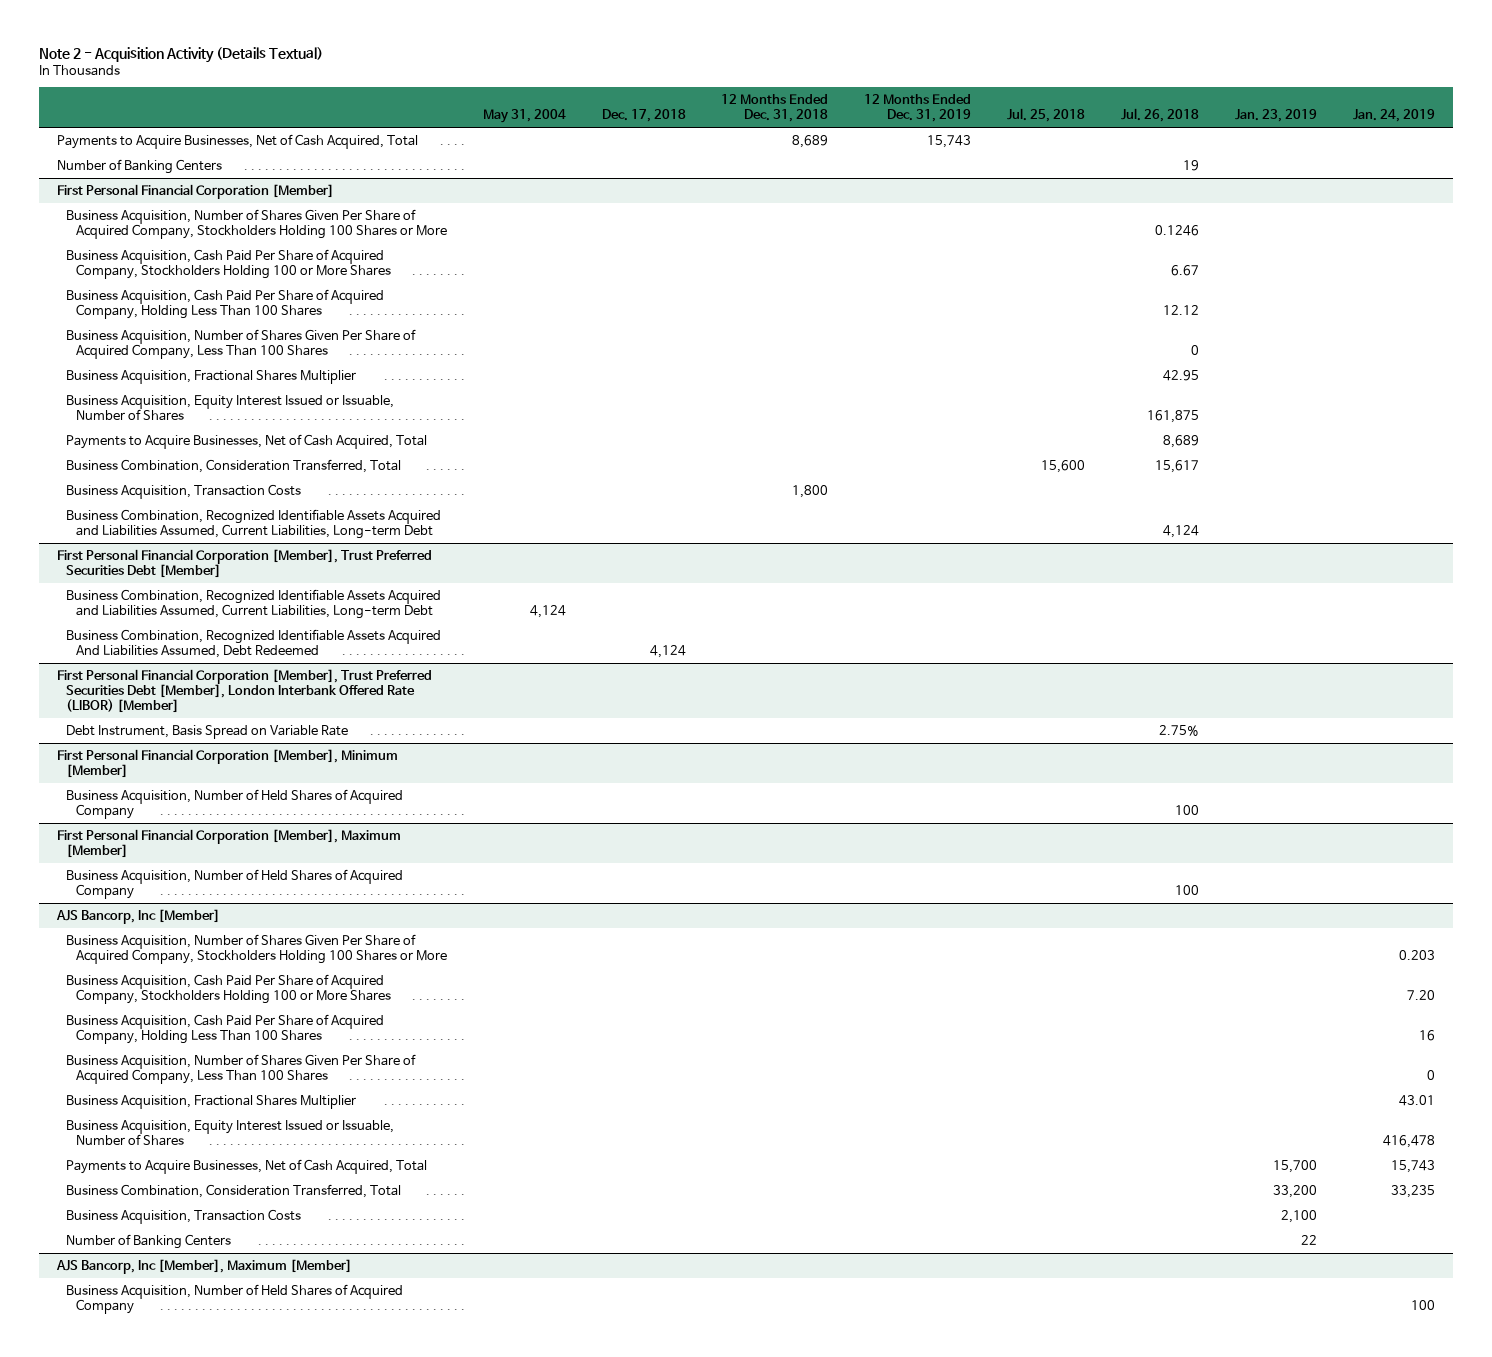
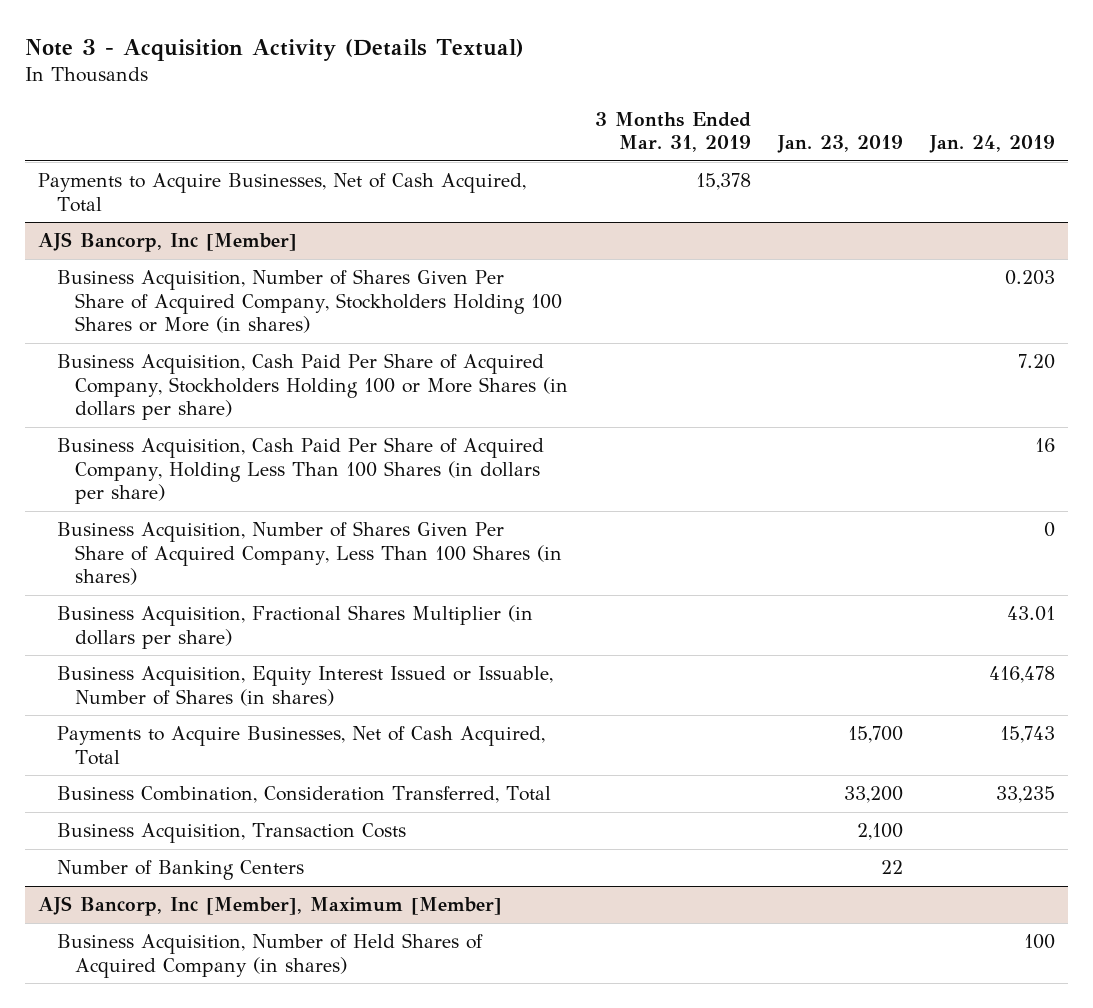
[39,47,324,64] Note 2 - Acquisition Activity (Details Textual) -> [24,38,524,61] Note 3 - Acquisition Activity (Details Textual)
[482,109,566,124] May 31, 2004 -> none
[601,109,686,123] Dec. 17, 2018 -> none
[721,94,829,123] 12 Months Ended Dec. 31, 2018 -> none
[864,94,972,123] 12 Months Ended Dec. 31, 2019 -> none
[1007,108,1086,123] Jul. 25, 2018 -> none
[1121,108,1200,123] Jul. 26, 2018 -> none
none -> [595,111,752,153] 3 Months Ended Mar. 31, 2019
[57,158,223,174] Number of Banking Centers -> none
[57,183,335,199] First Personal Financial Corporation [Member] -> none
[66,208,447,239] Business Acquisition, Number of Shares Given Per Share of Acquired Company, Stockholders Holding 100 Shares or More -> none
[66,248,391,279] Business Acquisition, Cash Paid Per Share of Acquired Company, Stockholders Holding 100 or More Shares -> none
[66,288,385,319] Business Acquisition, Cash Paid Per Share of Acquired Company, Holding Less Than 100 Shares -> none
[66,328,417,359] Business Acquisition, Number of Shares Given Per Share of Acquired Company, Less Than 100 Shares -> none
[66,369,357,384] Business Acquisition, Fractional Shares Multiplier -> none
[66,394,395,421] Business Acquisition, Equity Interest Issued or Issuable, Number of Shares -> none
[66,433,428,449] Payments to Acquire Businesses, Net of Cash Acquired, Total -> none
[66,458,402,473] Business Combination, Consideration Transferred, Total -> none
[66,483,302,499] Business Acquisition, Transaction Costs -> none
[66,508,442,539] Business Combination, Recognized Identifiable Assets Acquired and Liabilities Assumed, Current Liabilities, Long-term Debt -> none
[57,548,433,578] First Personal Financial Corporation [Member], Trust Preferred Securities Debt [Member] -> none
[66,588,442,619] Business Combination, Recognized Identifiable Assets Acquired and Liabilities Assumed, Current Liabilities, Long-term Debt -> none
[66,628,442,658] Business Combination, Recognized Identifiable Assets Acquired And Liabilities Assumed, Debt Redeemed -> none
[57,668,433,713] First Personal Financial Corporation [Member], Trust Preferred Securities Debt [Member], London Interbank Offered Rate (LIBOR) [Member] -> none
[66,724,349,739] Debt Instrument, Basis Spread on Variable Rate -> none
[57,748,399,778] First Personal Financial Corporation [Member], Minimum [Member] -> none
[66,788,404,819] Business Acquisition, Number of Held Shares of Acquired Company -> none
[57,828,402,858] First Personal Financial Corporation [Member], Maximum [Member] -> none
[66,868,404,899] Business Acquisition, Number of Held Shares of Acquired Company -> none
[66,933,447,964] Business Acquisition, Number of Shares Given Per Share of Acquired Company, Stockholders Holding 100 Shares or More -> [56,269,563,334] Business Acquisition, Number of Shares Given Per Share of Acquired Company, Stockholders Holding 100 Shares or More (in shares)
[66,973,391,1004] Business Acquisition, Cash Paid Per Share of Acquired Company, Stockholders Holding 100 or More Shares -> [56,353,569,421] Business Acquisition, Cash Paid Per Share of Acquired Company, Stockholders Holding 100 or More Shares (in dollars per share)
[66,1013,385,1044] Business Acquisition, Cash Paid Per Share of Acquired Company, Holding Less Than 100 Shares -> [56,437,544,505] Business Acquisition, Cash Paid Per Share of Acquired Company, Holding Less Than 100 Shares (in dollars per share)
[66,1053,417,1084] Business Acquisition, Number of Shares Given Per Share of Acquired Company, Less Than 100 Shares -> [56,521,563,586] Business Acquisition, Number of Shares Given Per Share of Acquired Company, Less Than 100 Shares (in shares)
[66,1094,357,1109] Business Acquisition, Fractional Shares Multiplier -> [56,605,533,649] Business Acquisition, Fractional Shares Multiplier (in dollars per share)
[66,1119,395,1146] Business Acquisition, Equity Interest Issued or Issuable, Number of Shares -> [56,666,553,706] Business Acquisition, Equity Interest Issued or Issuable, Number of Shares (in shares)
[66,1283,404,1314] Business Acquisition, Number of Held Shares of Acquired Company -> [56,933,483,978] Business Acquisition, Number of Held Shares of Acquired Company (in shares)

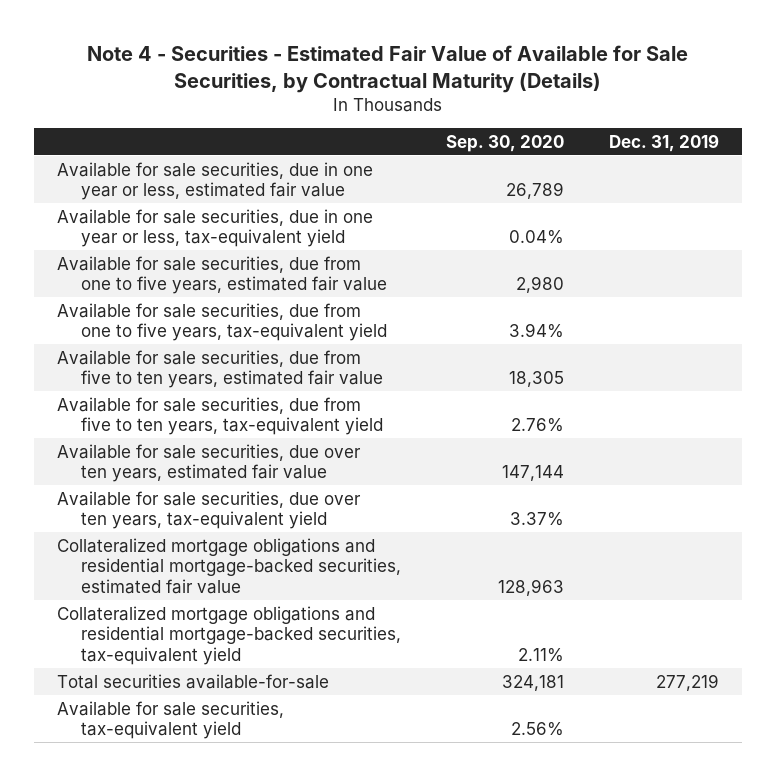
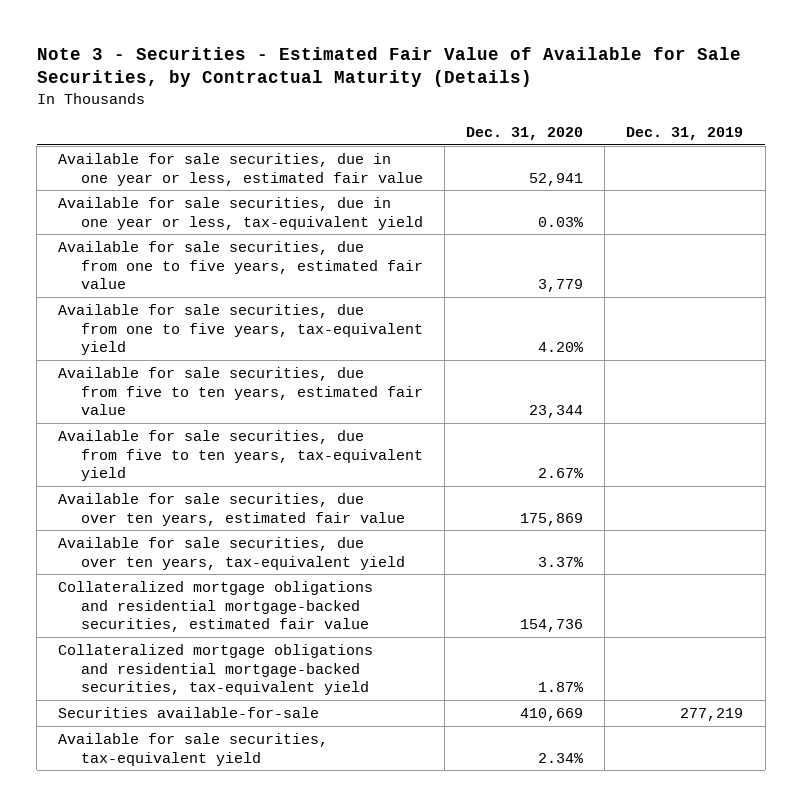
[86,44,688,93] Note 4 - Securities - Estimated Fair Value of Available for Sale Securities, by Contractual Maturity (Details) -> [36,46,741,88] Note 3 - Securities - Estimated Fair Value of Available for Sale Securities, by Contractual Maturity (Details)
[445,134,564,152] Sep. 30, 2020 -> none
none -> [465,126,583,140] Dec. 31, 2020
[56,673,329,689] Total securities available-for-sale -> [58,706,320,718] Securities available-for-sale

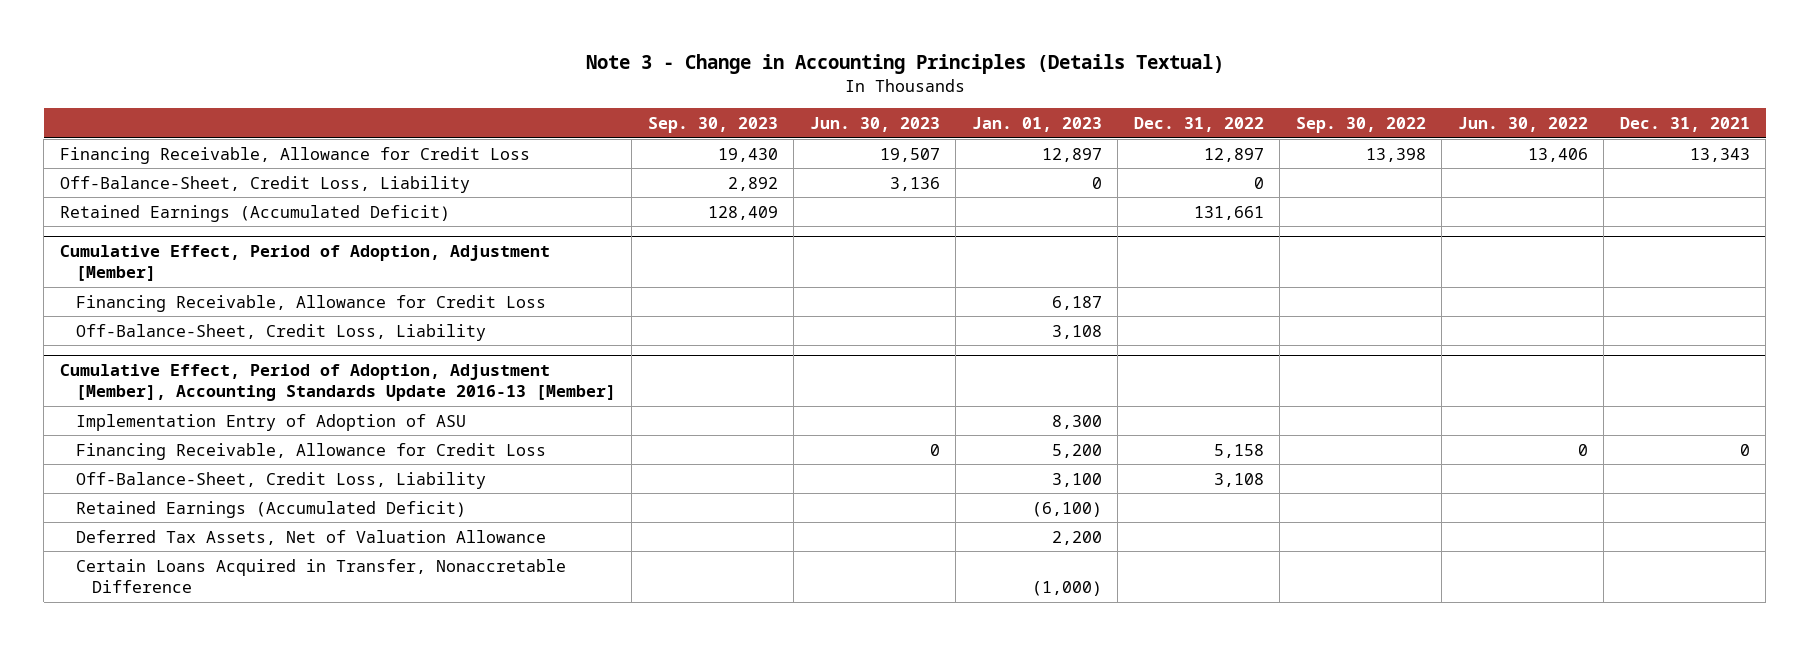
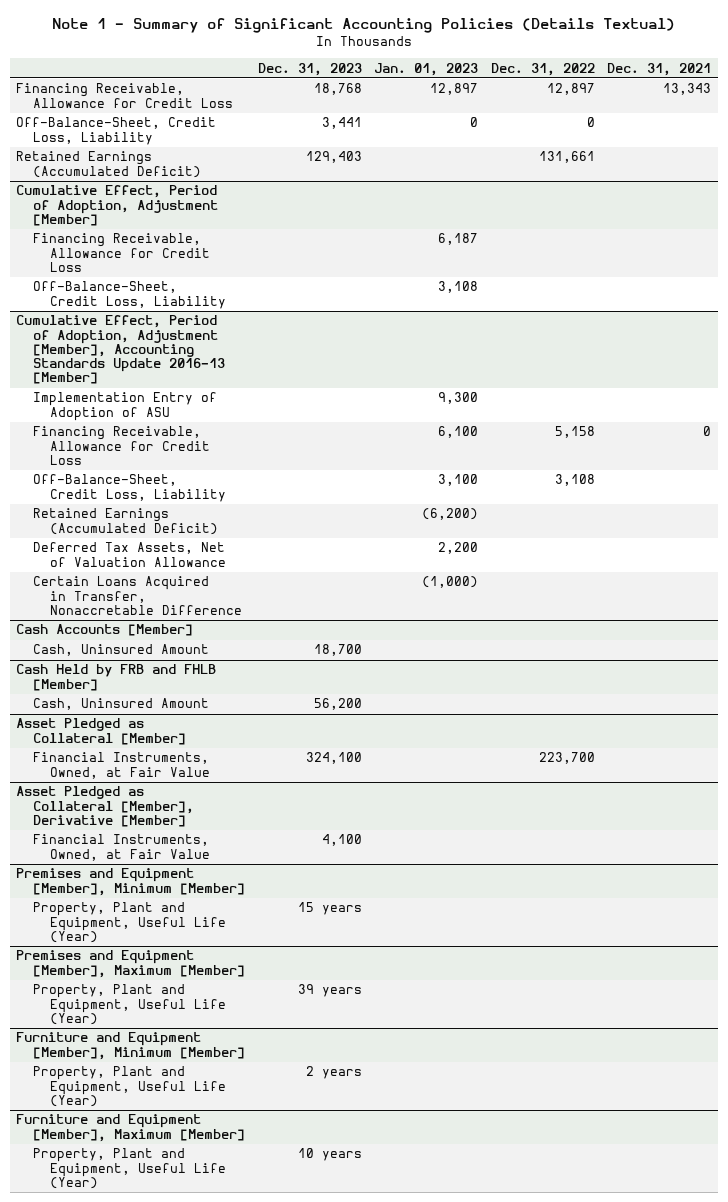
[585,54,1224,75] Note 3 - Change in Accounting Principles (Details Textual) -> [51,18,675,34] Note 1 - Summary of Significant Accounting Policies (Details Textual)
[647,117,778,134] Sep. 30, 2023 -> none
[809,117,940,133] Jun. 30, 2023 -> none
[1295,117,1426,134] Sep. 30, 2022 -> none
[1457,117,1588,133] Jun. 30, 2022 -> none
none -> [257,62,362,76] Dec. 31, 2023
[1051,414,1102,429] 8,300 -> [438,392,479,405] 9,300
[1051,443,1102,458] 5,200 -> [438,426,479,439] 6,100
[1031,501,1102,517] (6,100) -> [422,508,479,521] (6,200)
none -> [16,624,194,637] Cash Accounts [Member]
none -> [33,644,210,657] Cash, Uninsured Amount
none -> [16,664,217,691] Cash Held by FRB and FHLB [Member]
none -> [33,698,210,711] Cash, Uninsured Amount
none -> [16,718,187,745] Asset Pledged as Collateral [Member]
none -> [33,752,210,779] Financial Instruments, Owned, at Fair Value
none -> [16,786,195,827] Asset Pledged as Collateral [Member], Derivative [Member]
none -> [33,834,210,861] Financial Instruments, Owned, at Fair Value
none -> [16,868,246,896] Premises and Equipment [Member], Minimum [Member]
none -> [33,902,226,943] Property, Plant and Equipment, Useful Life (Year)
none -> [16,950,246,978] Premises and Equipment [Member], Maximum [Member]
none -> [33,984,226,1025] Property, Plant and Equipment, Useful Life (Year)
none -> [16,1032,246,1060] Furniture and Equipment [Member], Minimum [Member]
none -> [33,1066,226,1107] Property, Plant and Equipment, Useful Life (Year)
none -> [16,1114,246,1142] Furniture and Equipment [Member], Maximum [Member]
none -> [33,1148,226,1189] Property, Plant and Equipment, Useful Life (Year)

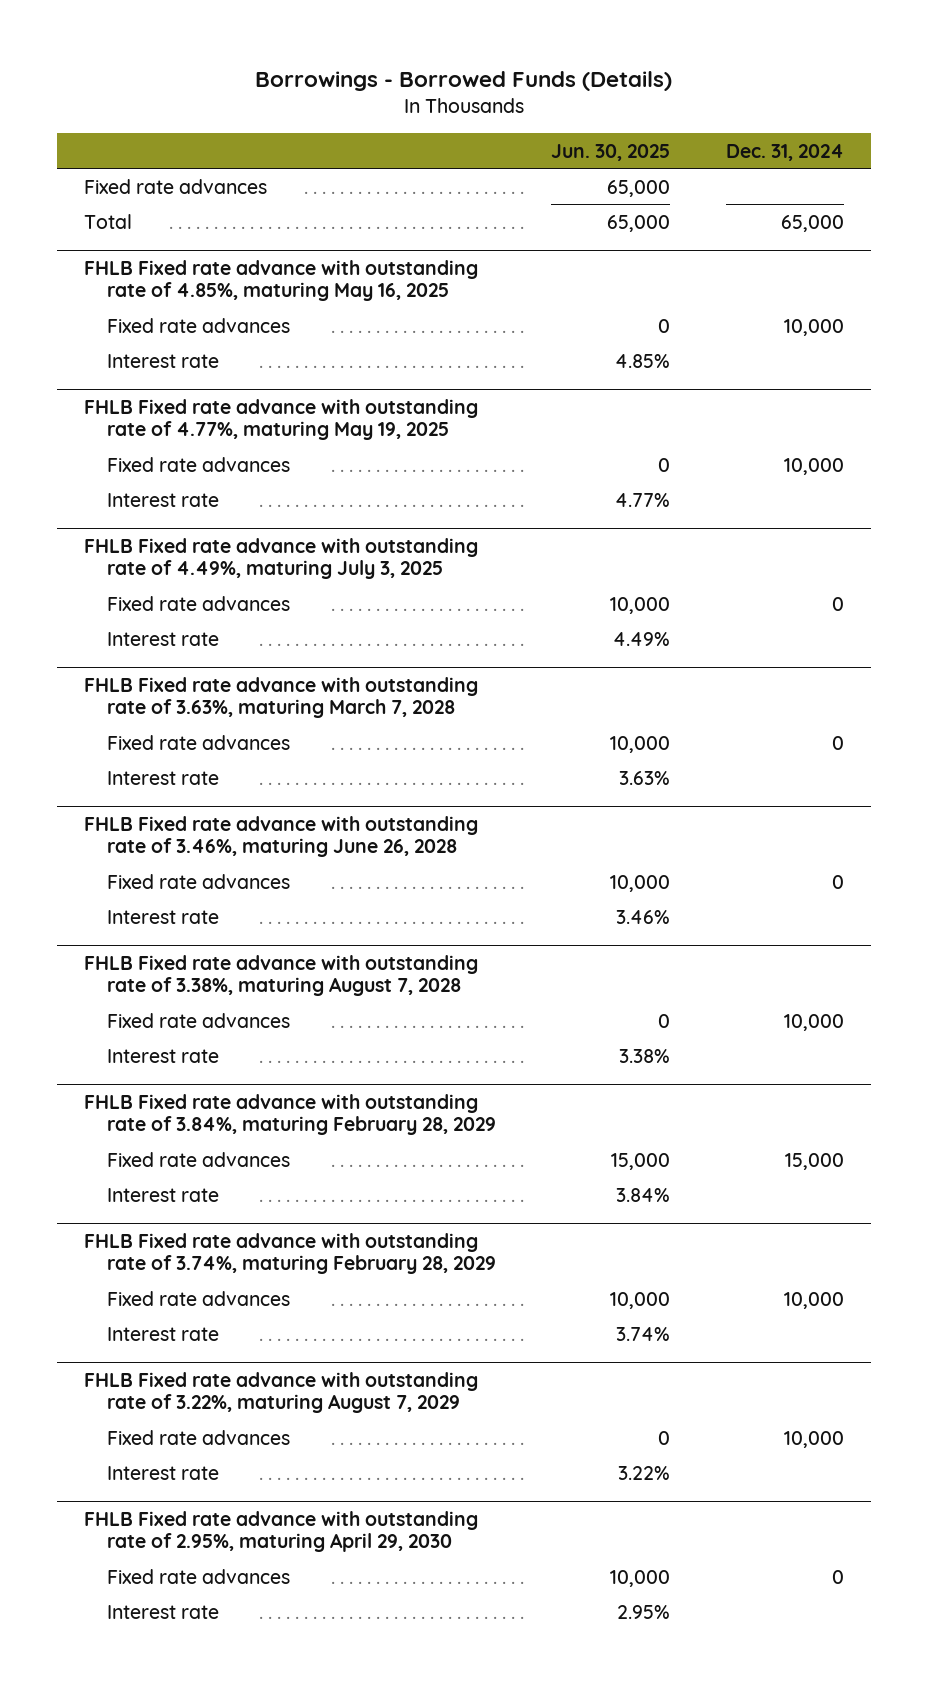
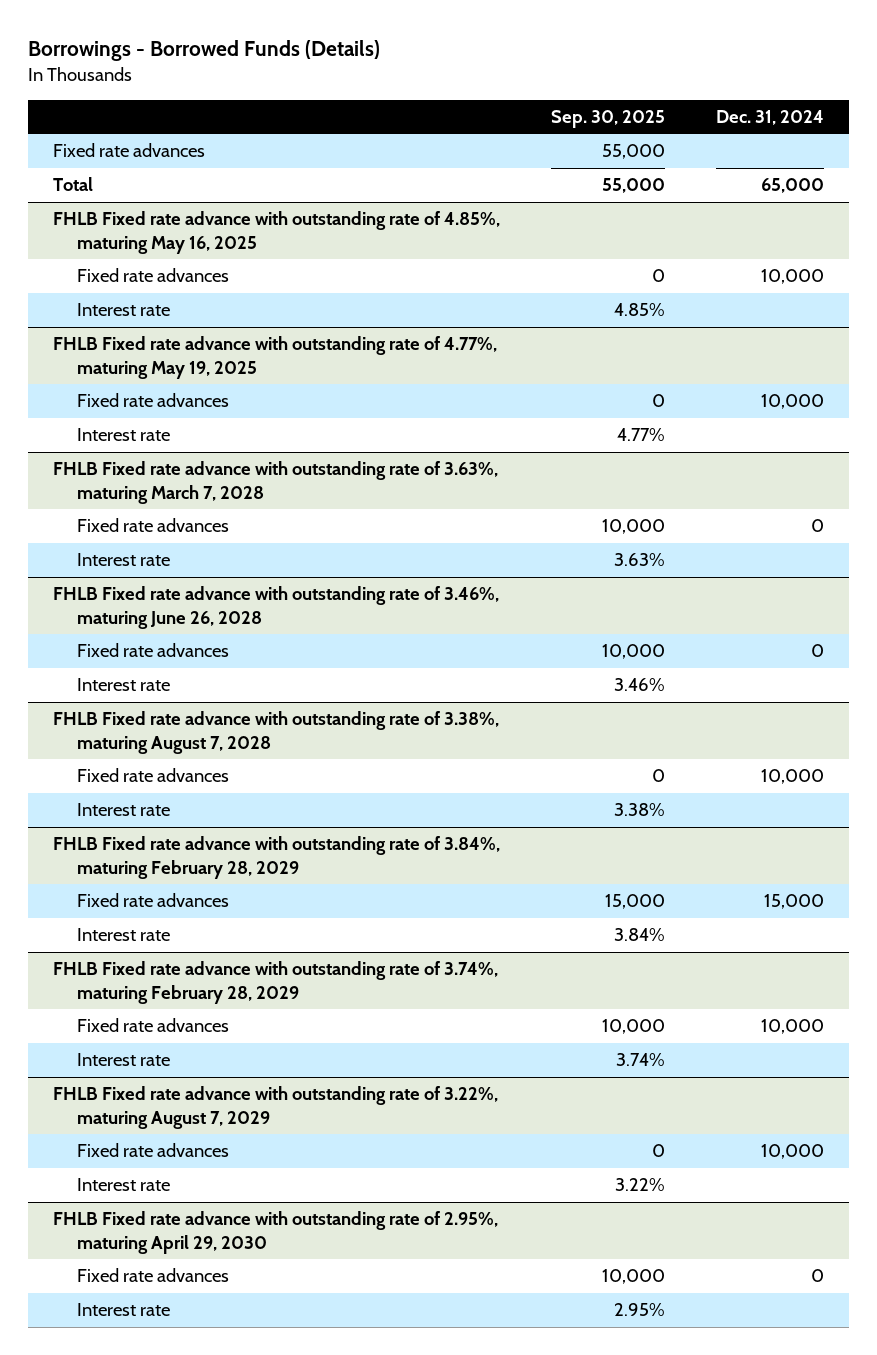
[551,143,671,161] Jun. 30, 2025 -> none
none -> [550,110,665,129] Sep. 30, 2025
[84,537,479,580] FHLB Fixed rate advance with outstanding rate of 4.49%, maturing July 3, 2025 -> none
[107,595,291,611] Fixed rate advances -> none
[107,631,220,646] Interest rate -> none

